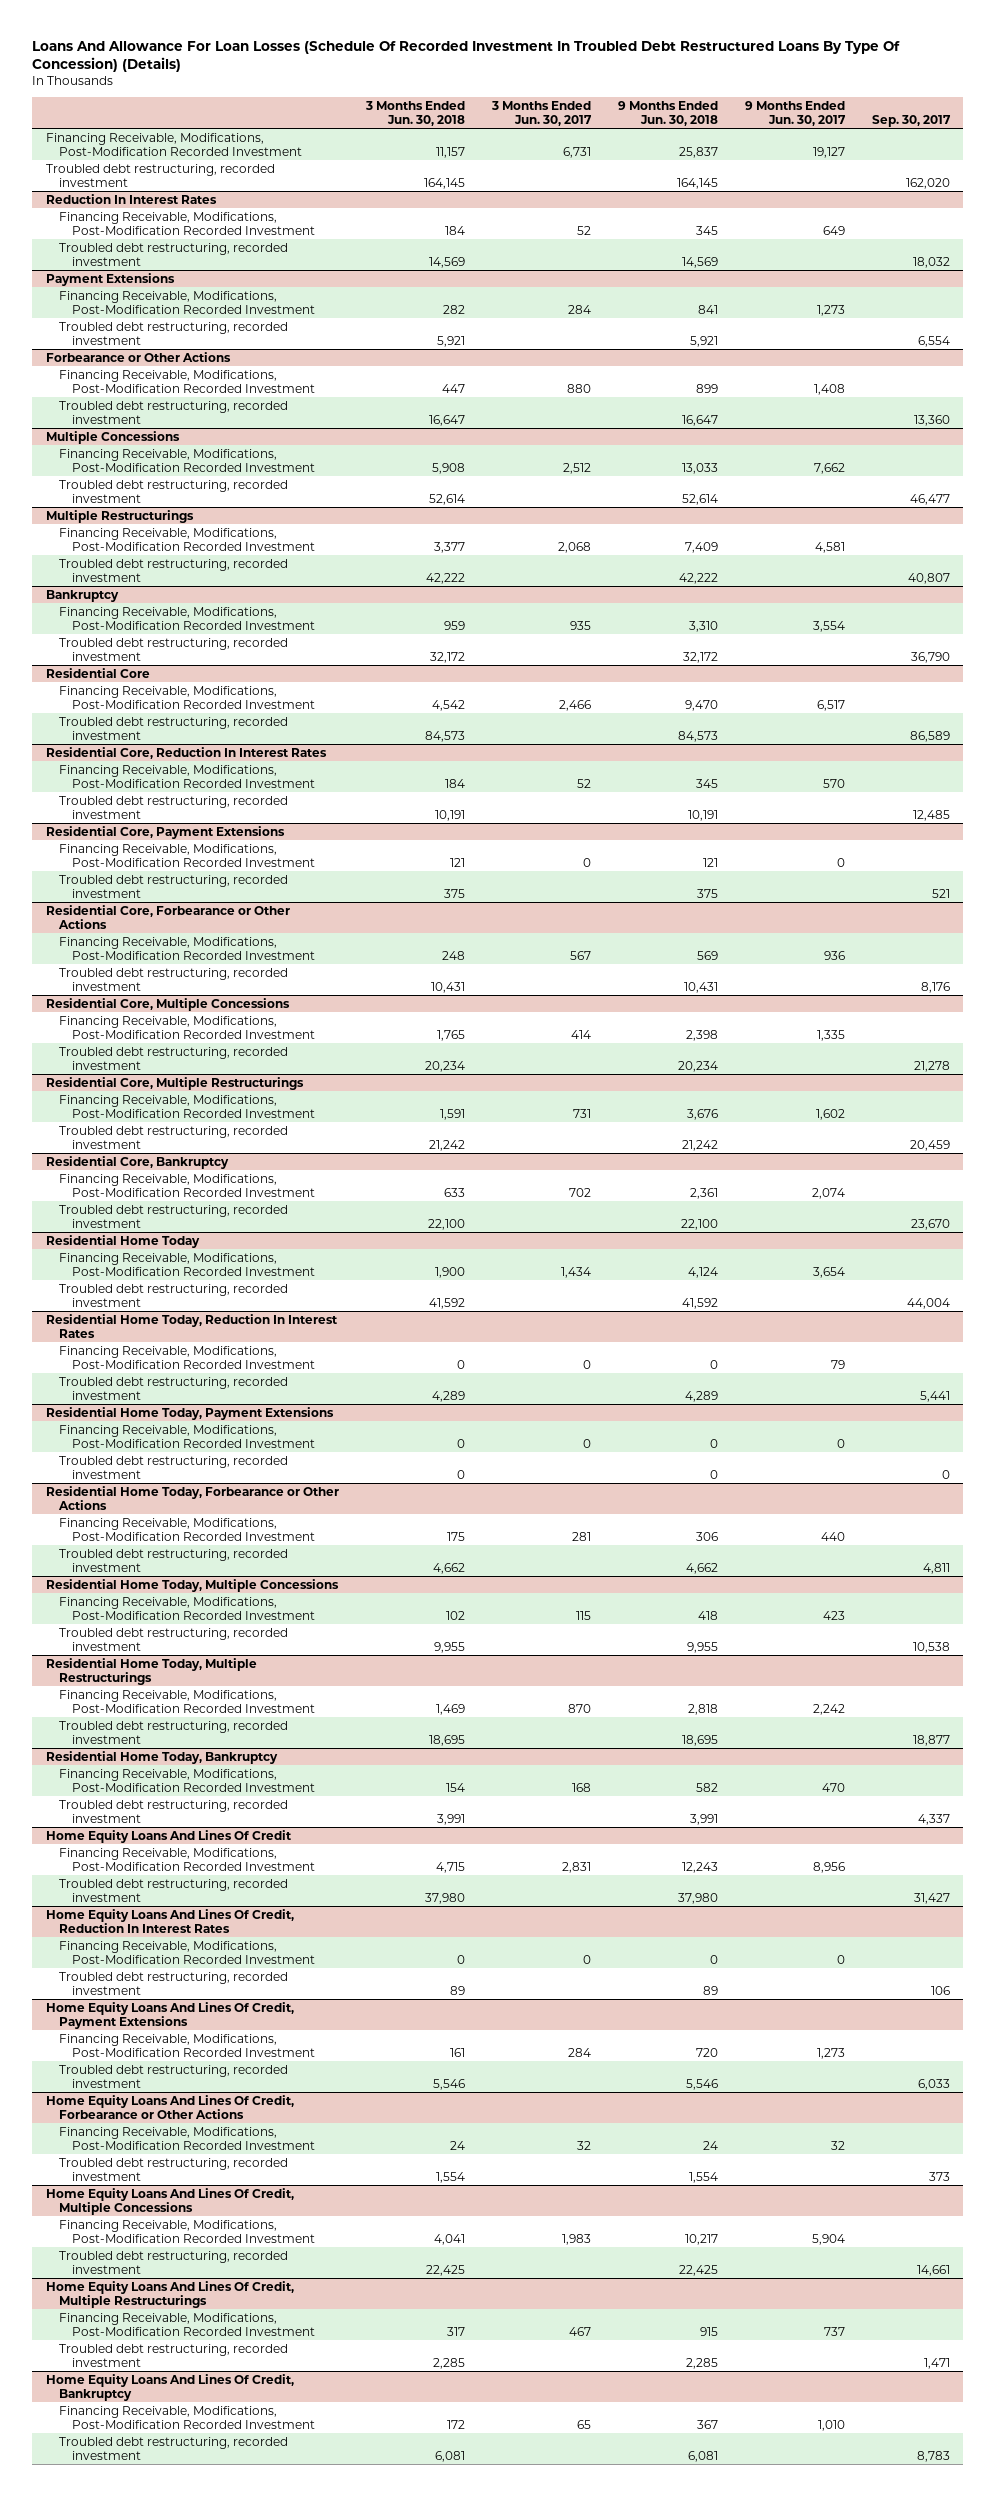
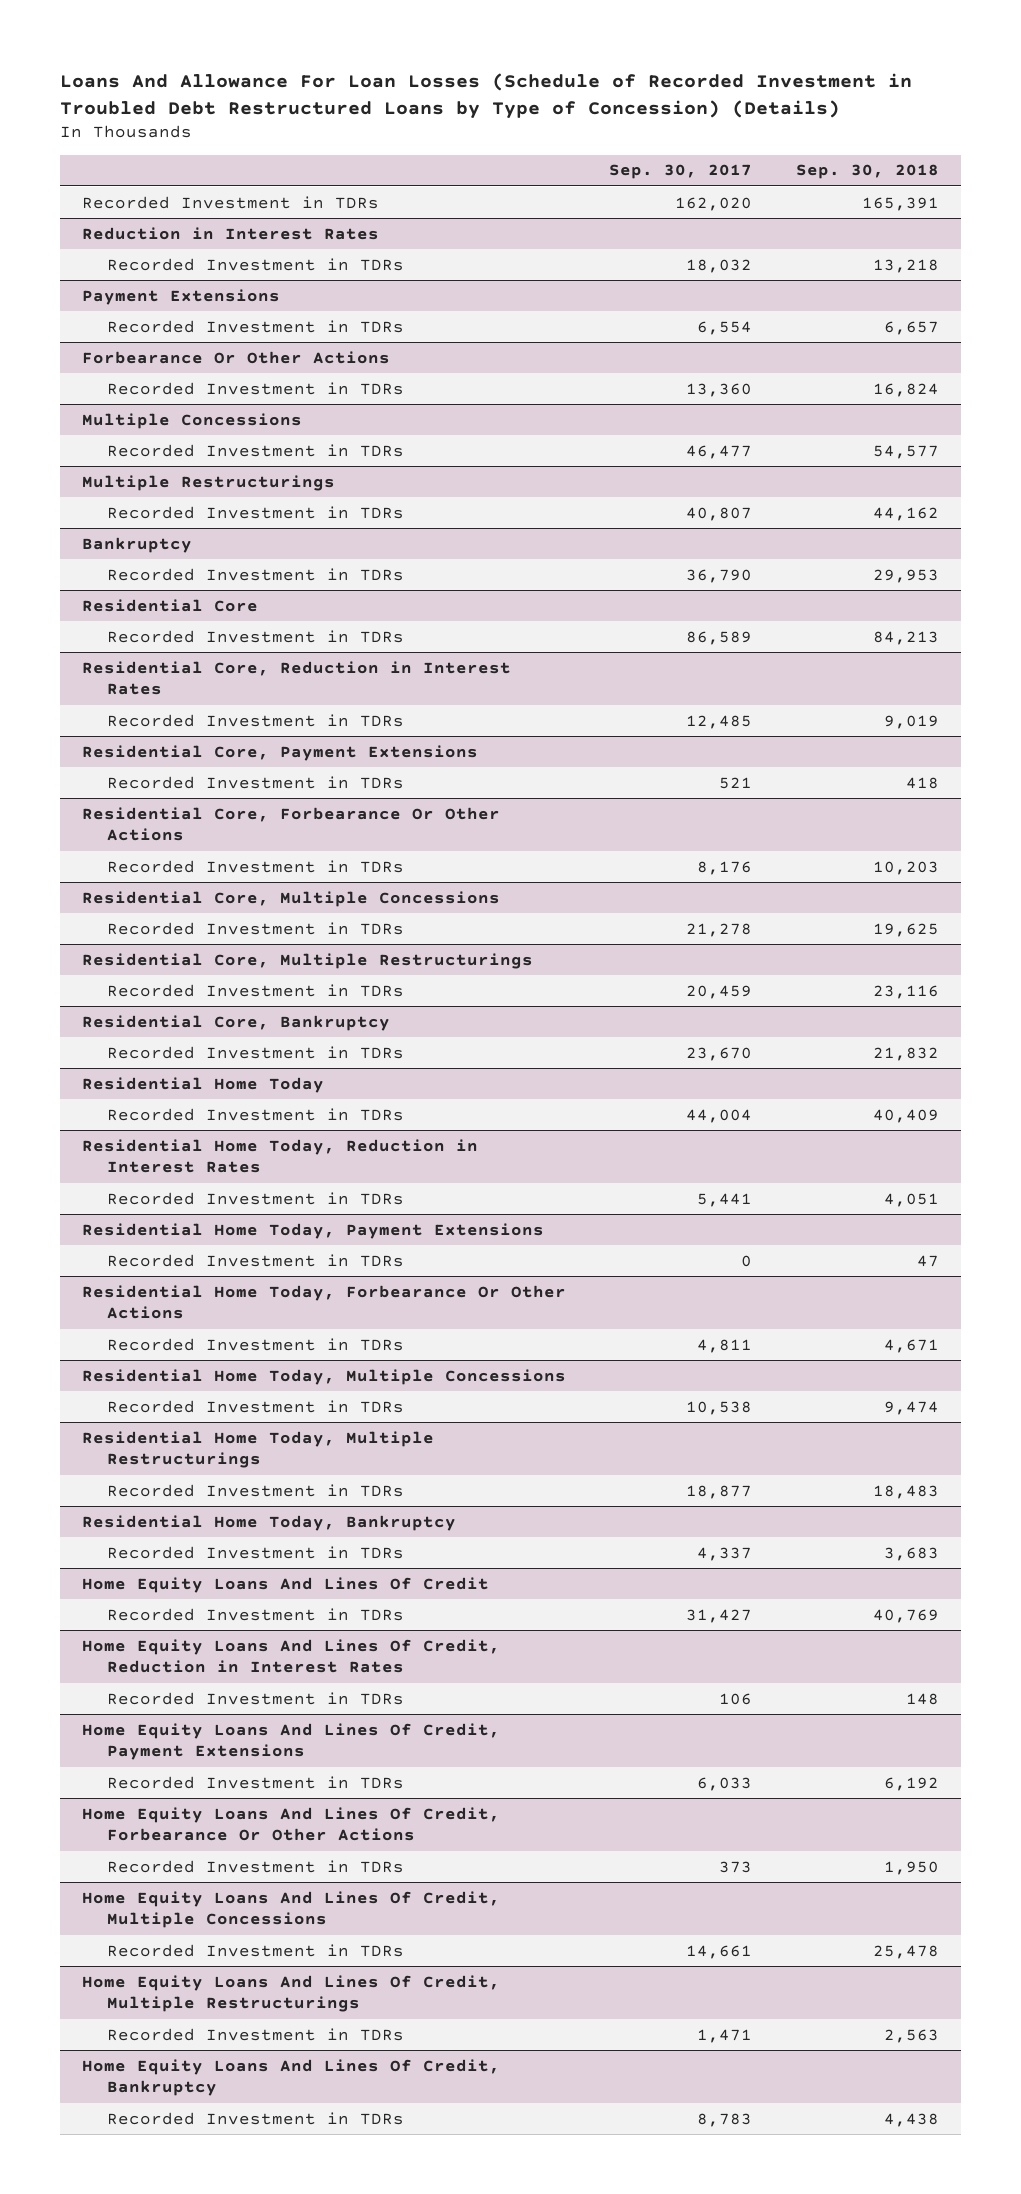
[32,40,901,73] Loans And Allowance For Loan Losses (Schedule Of Recorded Investment In Troubled Debt Restructured Loans By Type Of Concession) (Details) -> [59,72,912,119] Loans And Allowance For Loan Losses (Schedule of Recorded Investment in Troubled Debt Restructured Loans by Type of Concession) (Details)
[364,100,465,126] 3 Months Ended Jun. 30, 2018 -> none
[490,100,592,126] 3 Months Ended Jun. 30, 2017 -> none
[617,100,718,126] 9 Months Ended Jun. 30, 2018 -> none
[744,100,846,126] 9 Months Ended Jun. 30, 2017 -> none
none -> [795,164,939,180] Sep. 30, 2018
[45,132,302,156] Financing Receivable, Modifications, Post-Modification Recorded Investment -> none
[58,211,315,235] Financing Receivable, Modifications, Post-Modification Recorded Investment -> none
[45,163,275,187] Troubled debt restructuring, recorded investment -> [81,195,379,209] Recorded Investment in TDRs
[45,193,217,204] Reduction In Interest Rates -> [81,226,379,240] Reduction in Interest Rates
[58,242,288,266] Troubled debt restructuring, recorded investment -> [106,257,404,271] Recorded Investment in TDRs
[58,290,315,314] Financing Receivable, Modifications, Post-Modification Recorded Investment -> none
[58,369,315,393] Financing Receivable, Modifications, Post-Modification Recorded Investment -> none
[58,321,288,345] Troubled debt restructuring, recorded investment -> [106,319,404,333] Recorded Investment in TDRs
[45,351,231,362] Forbearance or Other Actions -> [81,350,390,364] Forbearance Or Other Actions
[58,400,288,424] Troubled debt restructuring, recorded investment -> [106,381,404,395] Recorded Investment in TDRs
[58,448,315,472] Financing Receivable, Modifications, Post-Modification Recorded Investment -> none
[58,479,288,503] Troubled debt restructuring, recorded investment -> [106,443,404,457] Recorded Investment in TDRs
[58,527,315,551] Financing Receivable, Modifications, Post-Modification Recorded Investment -> none
[58,558,288,582] Troubled debt restructuring, recorded investment -> [106,505,404,519] Recorded Investment in TDRs
[58,606,315,630] Financing Receivable, Modifications, Post-Modification Recorded Investment -> none
[58,637,288,661] Troubled debt restructuring, recorded investment -> [106,567,404,581] Recorded Investment in TDRs
[58,685,315,709] Financing Receivable, Modifications, Post-Modification Recorded Investment -> none
[58,764,315,788] Financing Receivable, Modifications, Post-Modification Recorded Investment -> none
[58,716,288,740] Troubled debt restructuring, recorded investment -> [106,629,404,643] Recorded Investment in TDRs
[45,746,327,759] Residential Core, Reduction In Interest Rates -> [81,660,511,696] Residential Core, Reduction in Interest Rates
[58,795,288,819] Troubled debt restructuring, recorded investment -> [106,713,404,727] Recorded Investment in TDRs
[58,843,315,867] Financing Receivable, Modifications, Post-Modification Recorded Investment -> none
[58,936,315,960] Financing Receivable, Modifications, Post-Modification Recorded Investment -> none
[58,874,288,898] Troubled debt restructuring, recorded investment -> [106,775,404,789] Recorded Investment in TDRs
[45,904,290,929] Residential Core, Forbearance or Other Actions -> [81,806,500,842] Residential Core, Forbearance Or Other Actions
[58,967,288,991] Troubled debt restructuring, recorded investment -> [106,859,404,873] Recorded Investment in TDRs
[58,1015,315,1039] Financing Receivable, Modifications, Post-Modification Recorded Investment -> none
[58,1046,288,1070] Troubled debt restructuring, recorded investment -> [106,921,404,935] Recorded Investment in TDRs
[58,1094,315,1118] Financing Receivable, Modifications, Post-Modification Recorded Investment -> none
[58,1125,288,1149] Troubled debt restructuring, recorded investment -> [106,983,404,997] Recorded Investment in TDRs
[58,1173,315,1197] Financing Receivable, Modifications, Post-Modification Recorded Investment -> none
[58,1204,288,1228] Troubled debt restructuring, recorded investment -> [106,1045,404,1059] Recorded Investment in TDRs
[58,1252,315,1276] Financing Receivable, Modifications, Post-Modification Recorded Investment -> none
[58,1345,315,1369] Financing Receivable, Modifications, Post-Modification Recorded Investment -> none
[58,1283,288,1307] Troubled debt restructuring, recorded investment -> [106,1107,404,1121] Recorded Investment in TDRs
[45,1313,338,1338] Residential Home Today, Reduction In Interest Rates -> [81,1138,478,1174] Residential Home Today, Reduction in Interest Rates
[58,1376,288,1400] Troubled debt restructuring, recorded investment -> [106,1191,404,1205] Recorded Investment in TDRs
[58,1424,315,1448] Financing Receivable, Modifications, Post-Modification Recorded Investment -> none
[58,1517,315,1541] Financing Receivable, Modifications, Post-Modification Recorded Investment -> none
[58,1455,288,1479] Troubled debt restructuring, recorded investment -> [106,1253,404,1267] Recorded Investment in TDRs
[45,1485,339,1510] Residential Home Today, Forbearance or Other Actions -> [81,1284,566,1320] Residential Home Today, Forbearance Or Other Actions
[58,1548,288,1572] Troubled debt restructuring, recorded investment -> [106,1337,404,1351] Recorded Investment in TDRs
[58,1596,315,1620] Financing Receivable, Modifications, Post-Modification Recorded Investment -> none
[58,1627,288,1651] Troubled debt restructuring, recorded investment -> [106,1399,404,1413] Recorded Investment in TDRs
[58,1689,315,1713] Financing Receivable, Modifications, Post-Modification Recorded Investment -> none
[58,1720,288,1744] Troubled debt restructuring, recorded investment -> [106,1483,404,1497] Recorded Investment in TDRs
[58,1768,315,1792] Financing Receivable, Modifications, Post-Modification Recorded Investment -> none
[58,1799,288,1823] Troubled debt restructuring, recorded investment -> [106,1545,404,1559] Recorded Investment in TDRs
[58,1847,315,1871] Financing Receivable, Modifications, Post-Modification Recorded Investment -> none
[58,1940,315,1964] Financing Receivable, Modifications, Post-Modification Recorded Investment -> none
[58,1878,288,1902] Troubled debt restructuring, recorded investment -> [106,1607,404,1621] Recorded Investment in TDRs
[45,1908,294,1933] Home Equity Loans And Lines Of Credit, Reduction In Interest Rates -> [81,1638,500,1674] Home Equity Loans And Lines Of Credit, Reduction in Interest Rates
[58,1971,288,1995] Troubled debt restructuring, recorded investment -> [106,1691,404,1705] Recorded Investment in TDRs
[58,2033,315,2057] Financing Receivable, Modifications, Post-Modification Recorded Investment -> none
[58,2126,315,2150] Financing Receivable, Modifications, Post-Modification Recorded Investment -> none
[58,2064,288,2088] Troubled debt restructuring, recorded investment -> [106,1775,404,1789] Recorded Investment in TDRs
[45,2094,294,2119] Home Equity Loans And Lines Of Credit, Forbearance or Other Actions -> [81,1806,500,1842] Home Equity Loans And Lines Of Credit, Forbearance Or Other Actions
[58,2157,288,2181] Troubled debt restructuring, recorded investment -> [106,1859,404,1873] Recorded Investment in TDRs
[58,2219,315,2243] Financing Receivable, Modifications, Post-Modification Recorded Investment -> none
[58,2250,288,2274] Troubled debt restructuring, recorded investment -> [106,1943,404,1957] Recorded Investment in TDRs
[58,2312,315,2336] Financing Receivable, Modifications, Post-Modification Recorded Investment -> none
[58,2343,288,2367] Troubled debt restructuring, recorded investment -> [106,2027,404,2041] Recorded Investment in TDRs
[58,2405,315,2429] Financing Receivable, Modifications, Post-Modification Recorded Investment -> none
[58,2436,288,2460] Troubled debt restructuring, recorded investment -> [106,2111,404,2125] Recorded Investment in TDRs

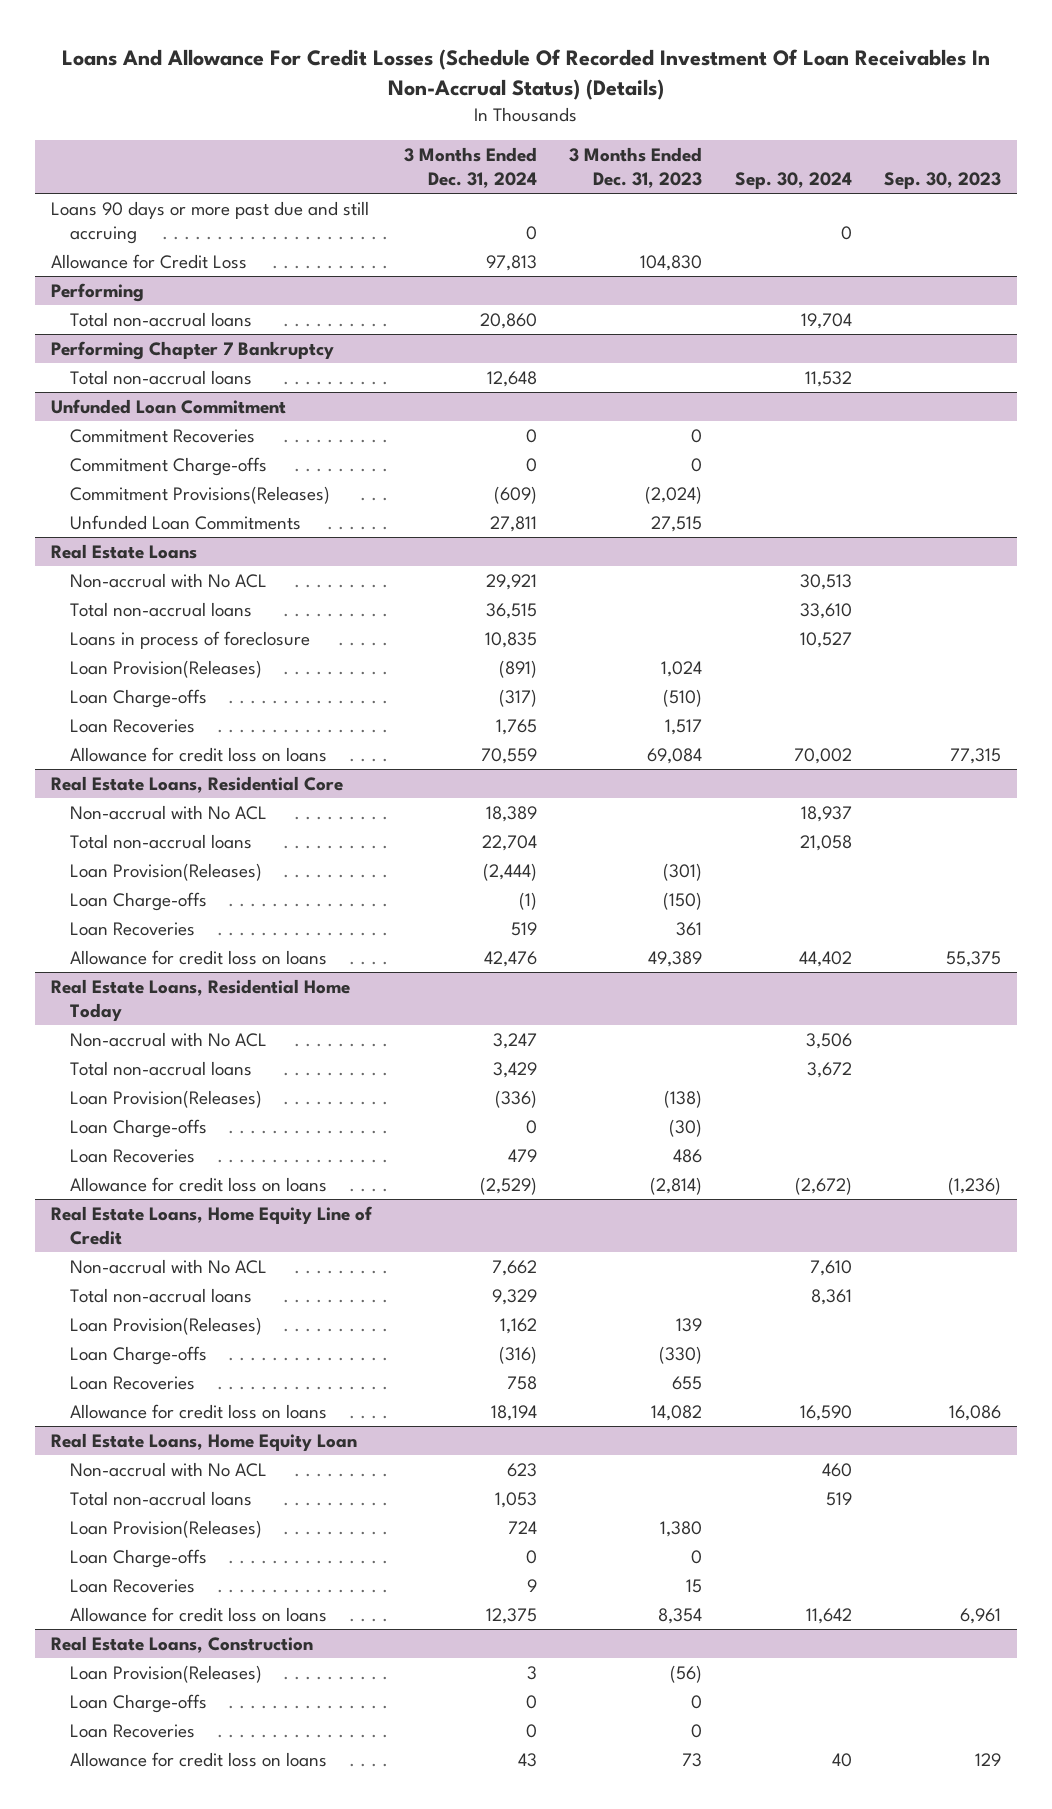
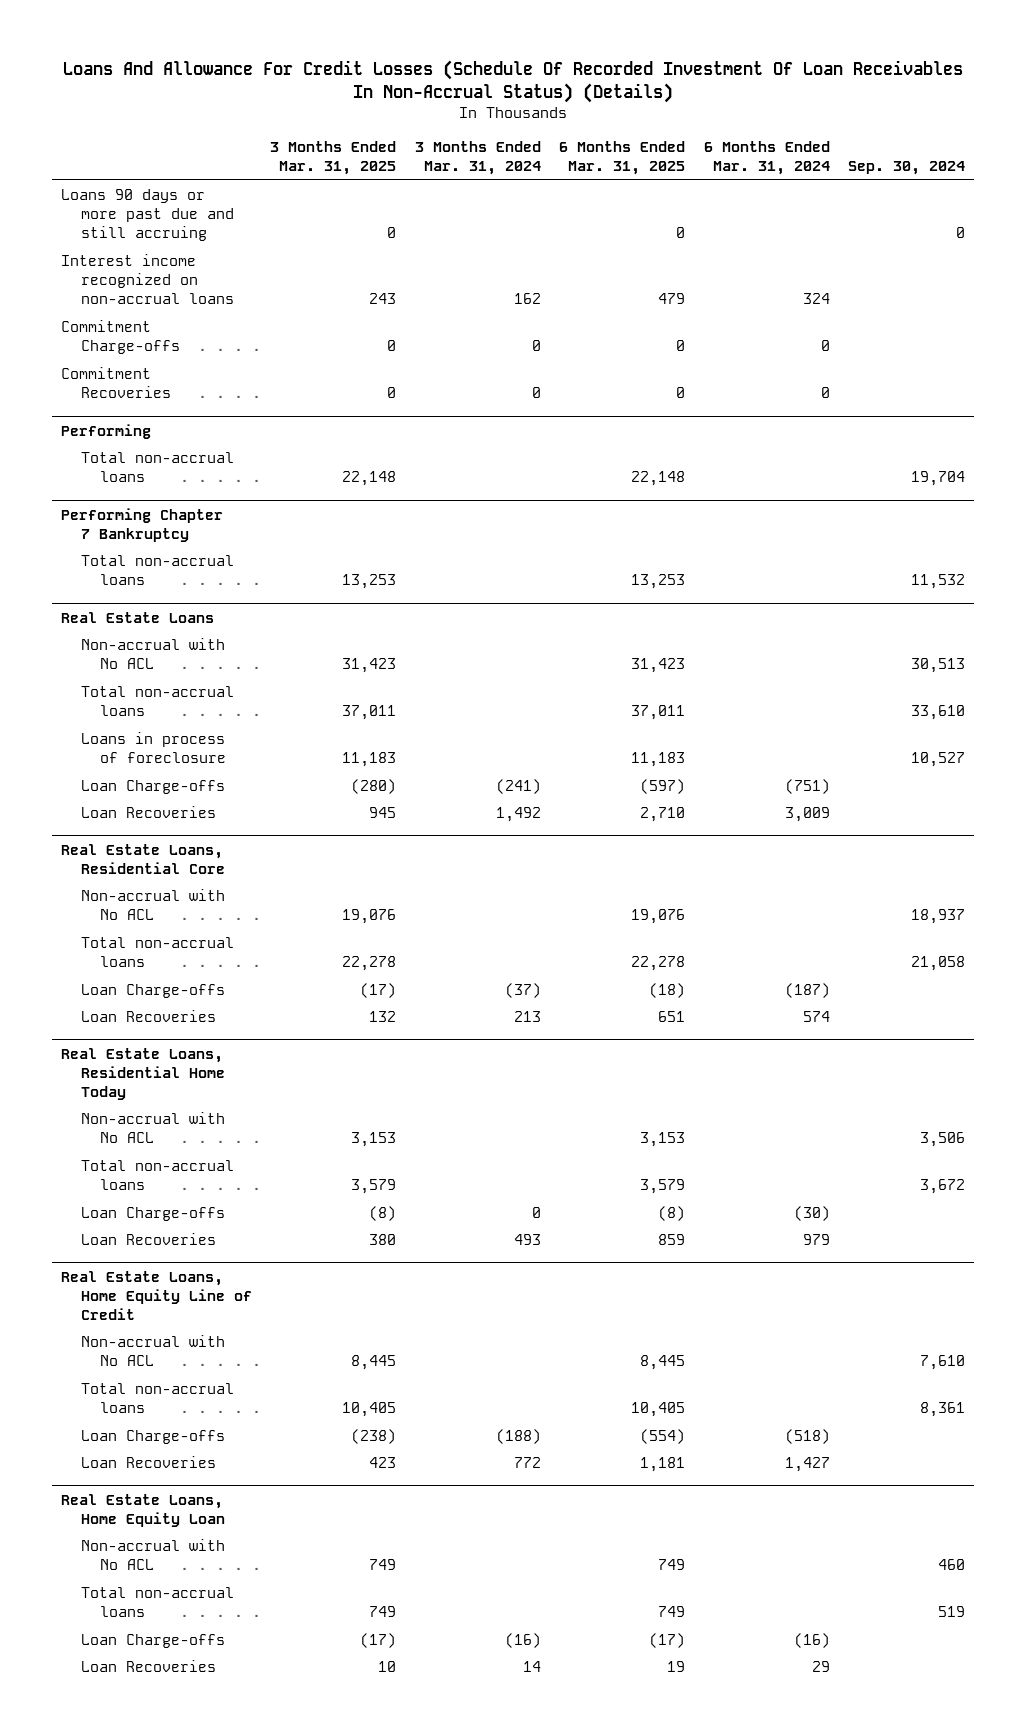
[404,146,538,189] 3 Months Ended Dec. 31, 2024 -> none
[569,146,703,189] 3 Months Ended Dec. 31, 2023 -> none
[883,172,1001,190] Sep. 30, 2023 -> none
none -> [270,140,397,176] 3 Months Ended Mar. 31, 2025
none -> [414,140,541,176] 3 Months Ended Mar. 31, 2024
none -> [559,140,686,176] 6 Months Ended Mar. 31, 2025
none -> [703,140,830,176] 6 Months Ended Mar. 31, 2024
[51,253,248,269] Allowance for Credit Loss -> none
none -> [61,253,234,305] Interest income recognized on non-accrual loans
none -> [61,319,180,355] Commitment Charge-offs
none -> [61,366,171,399] Commitment Recoveries
[51,398,287,414] Unfunded Loan Commitment -> none
[69,428,255,443] Commitment Recoveries -> none
[69,456,267,476] Commitment Charge-offs -> none
[69,485,330,504] Commitment Provisions(Releases) -> none
[69,514,301,530] Unfunded Loan Commitments -> none
[69,659,262,678] Loan Provision(Releases) -> none
[69,746,327,762] Allowance for credit loss on loans -> none
[69,862,262,881] Loan Provision(Releases) -> none
[69,949,327,965] Allowance for credit loss on loans -> none
[69,1089,262,1108] Loan Provision(Releases) -> none
[69,1176,327,1192] Allowance for credit loss on loans -> none
[69,1316,262,1335] Loan Provision(Releases) -> none
[69,1403,327,1419] Allowance for credit loss on loans -> none
[69,1519,262,1538] Loan Provision(Releases) -> none
[69,1606,327,1622] Allowance for credit loss on loans -> none
[51,1635,314,1653] Real Estate Loans, Construction -> none
[69,1664,262,1683] Loan Provision(Releases) -> none
[69,1693,207,1713] Loan Charge-offs -> none
[69,1723,195,1738] Loan Recoveries -> none
[69,1751,327,1767] Allowance for credit loss on loans -> none

